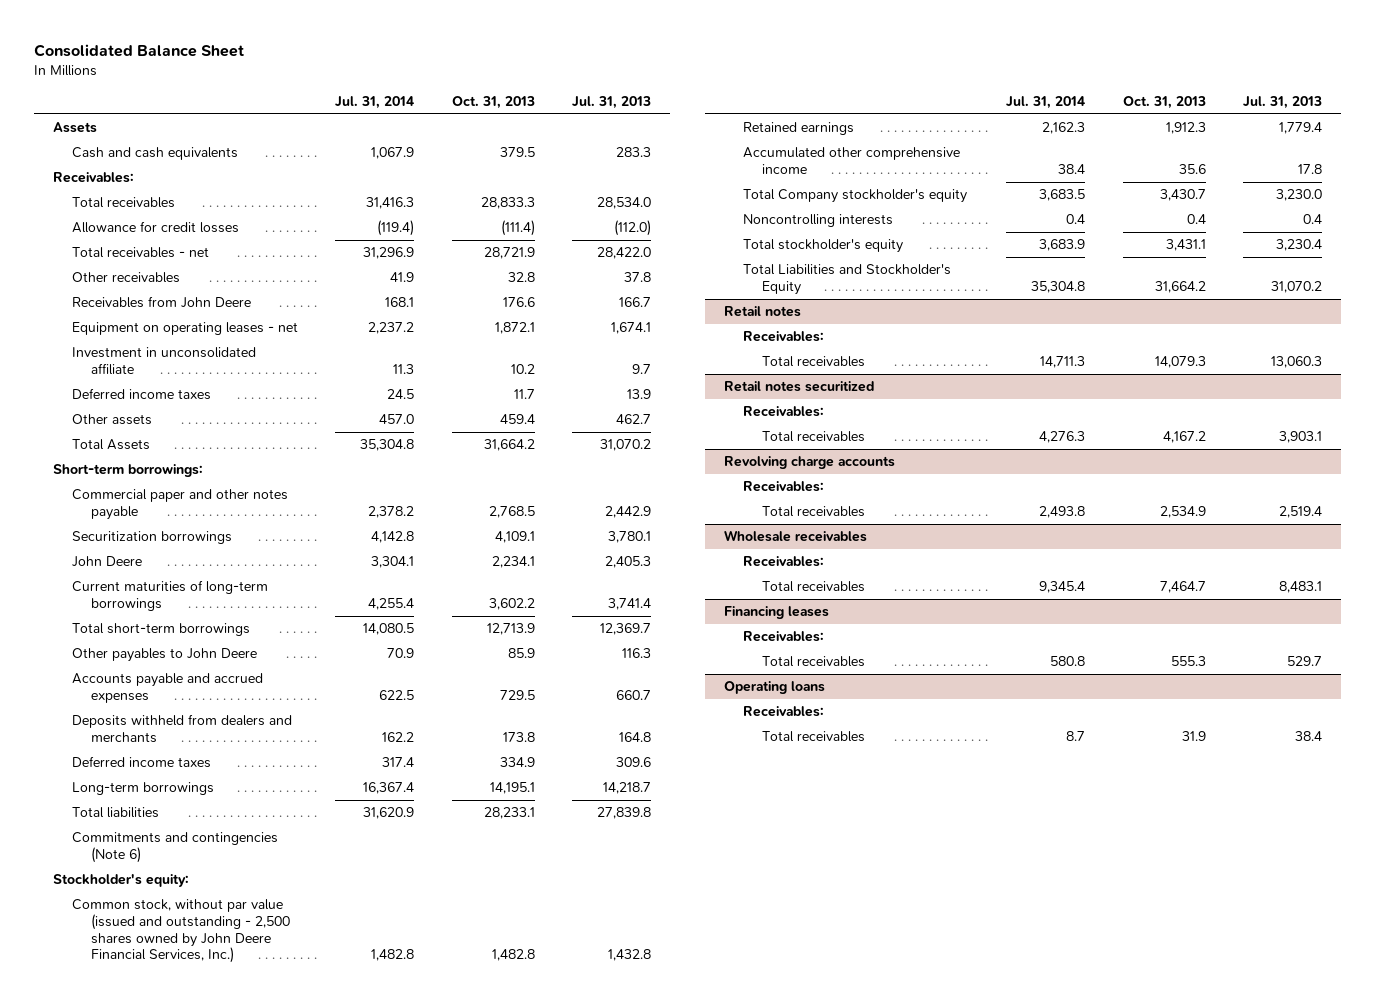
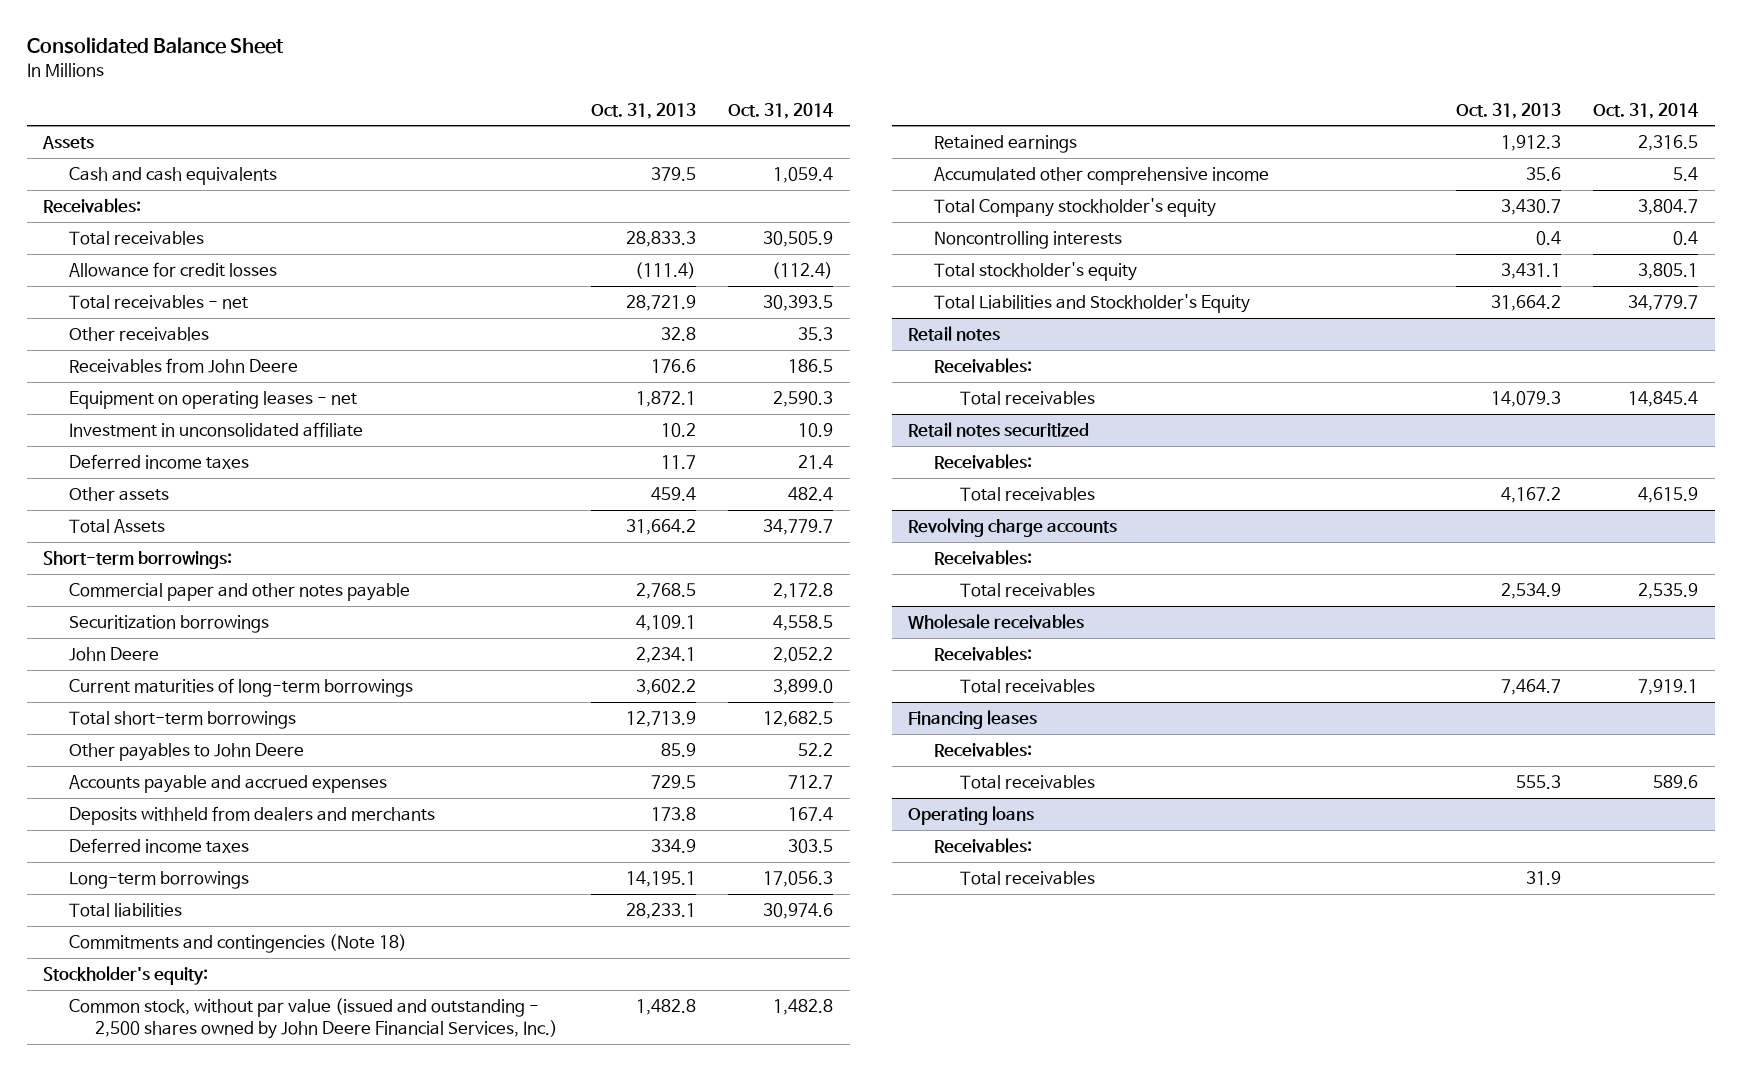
[335,96,415,110] Jul. 31, 2014 -> none
[572,96,652,110] Jul. 31, 2013 -> none
none -> [728,102,834,119] Oct. 31, 2014
[71,832,278,863] Commitments and contingencies (Note 6) -> [69,934,408,954] Commitments and contingencies (Note 18)

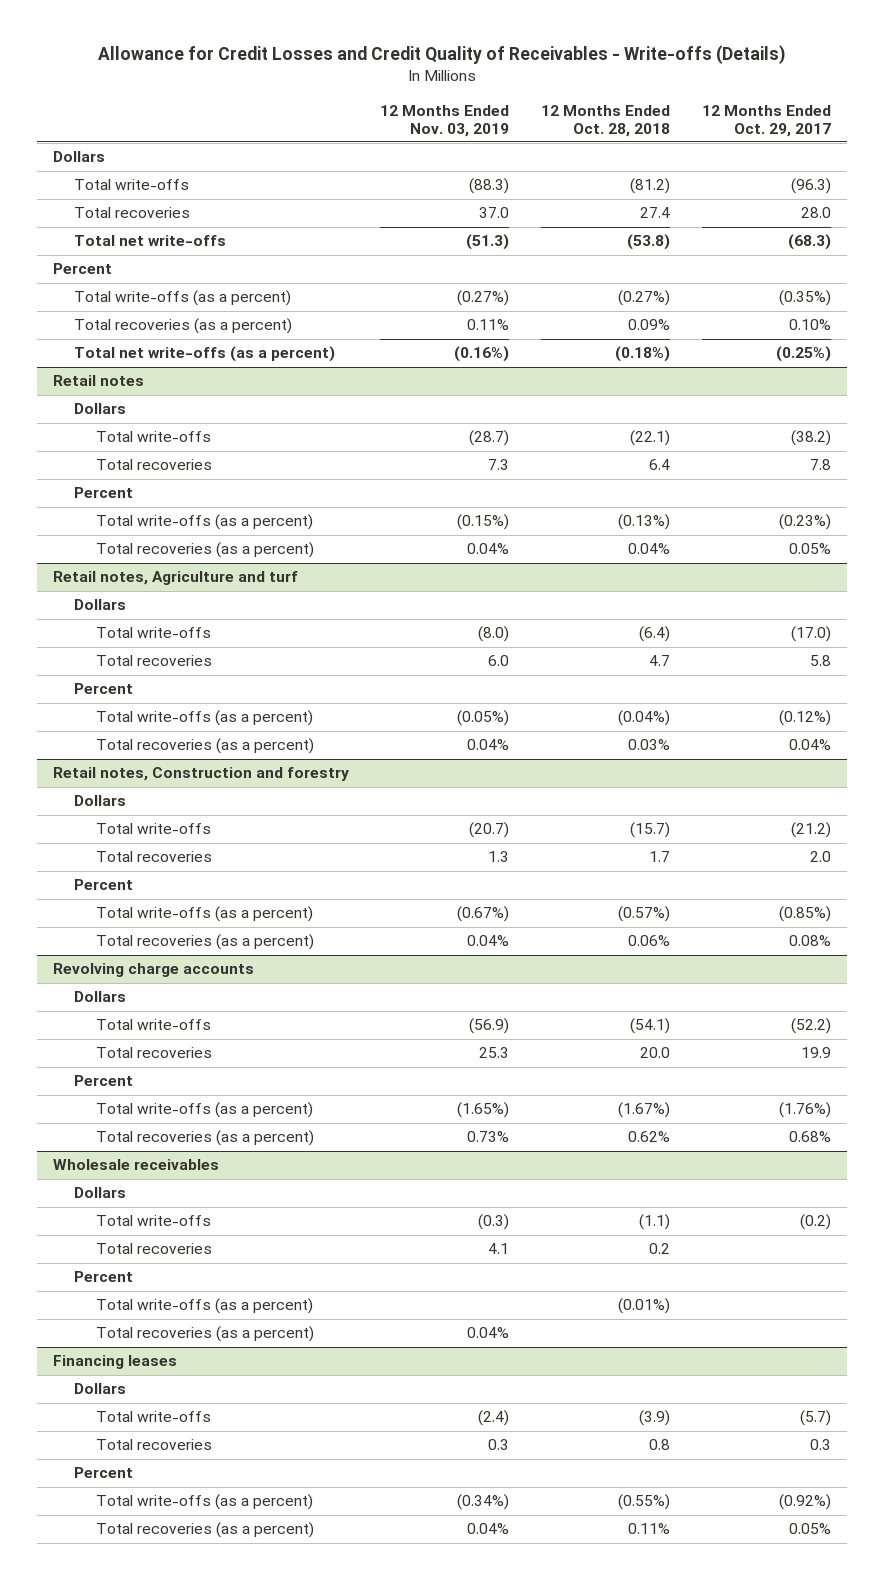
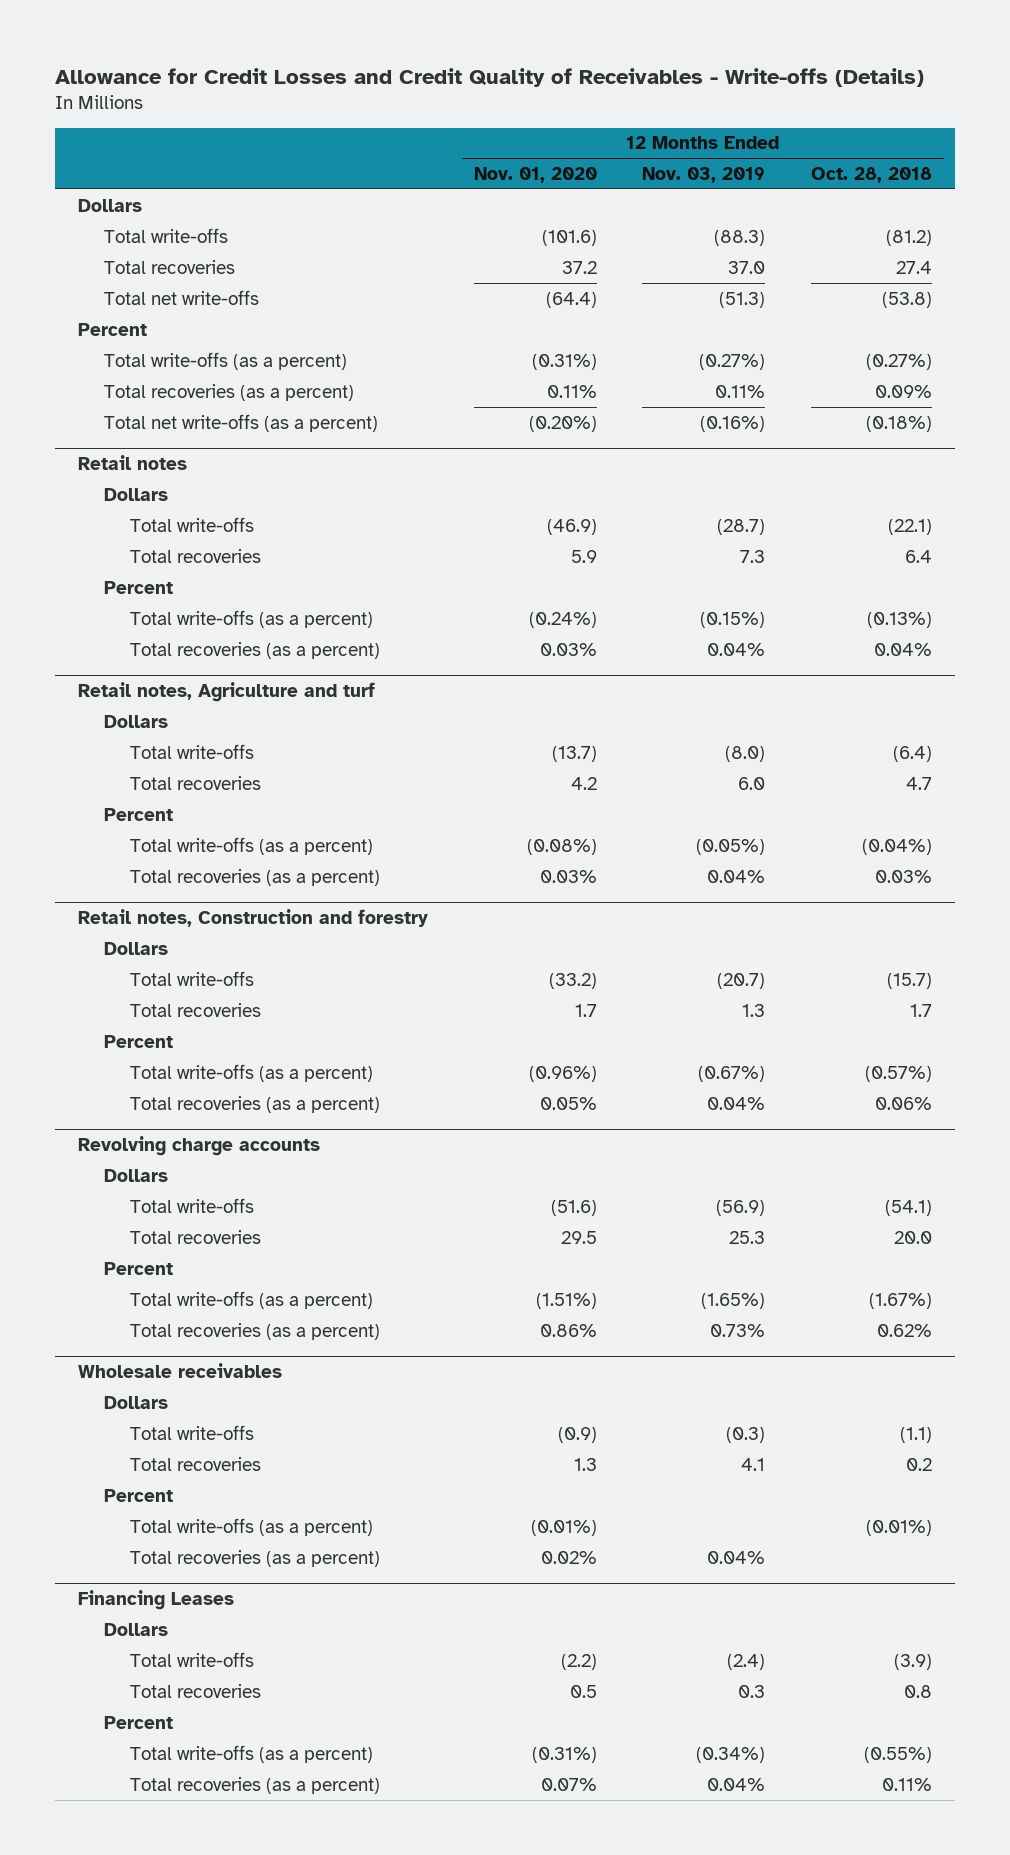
[701,104,831,137] 12 Months Ended Oct. 29, 2017 -> none
none -> [473,166,597,183] Nov. 01, 2020
[52,1355,177,1370] Financing leases -> [77,1590,234,1611] Financing Leases

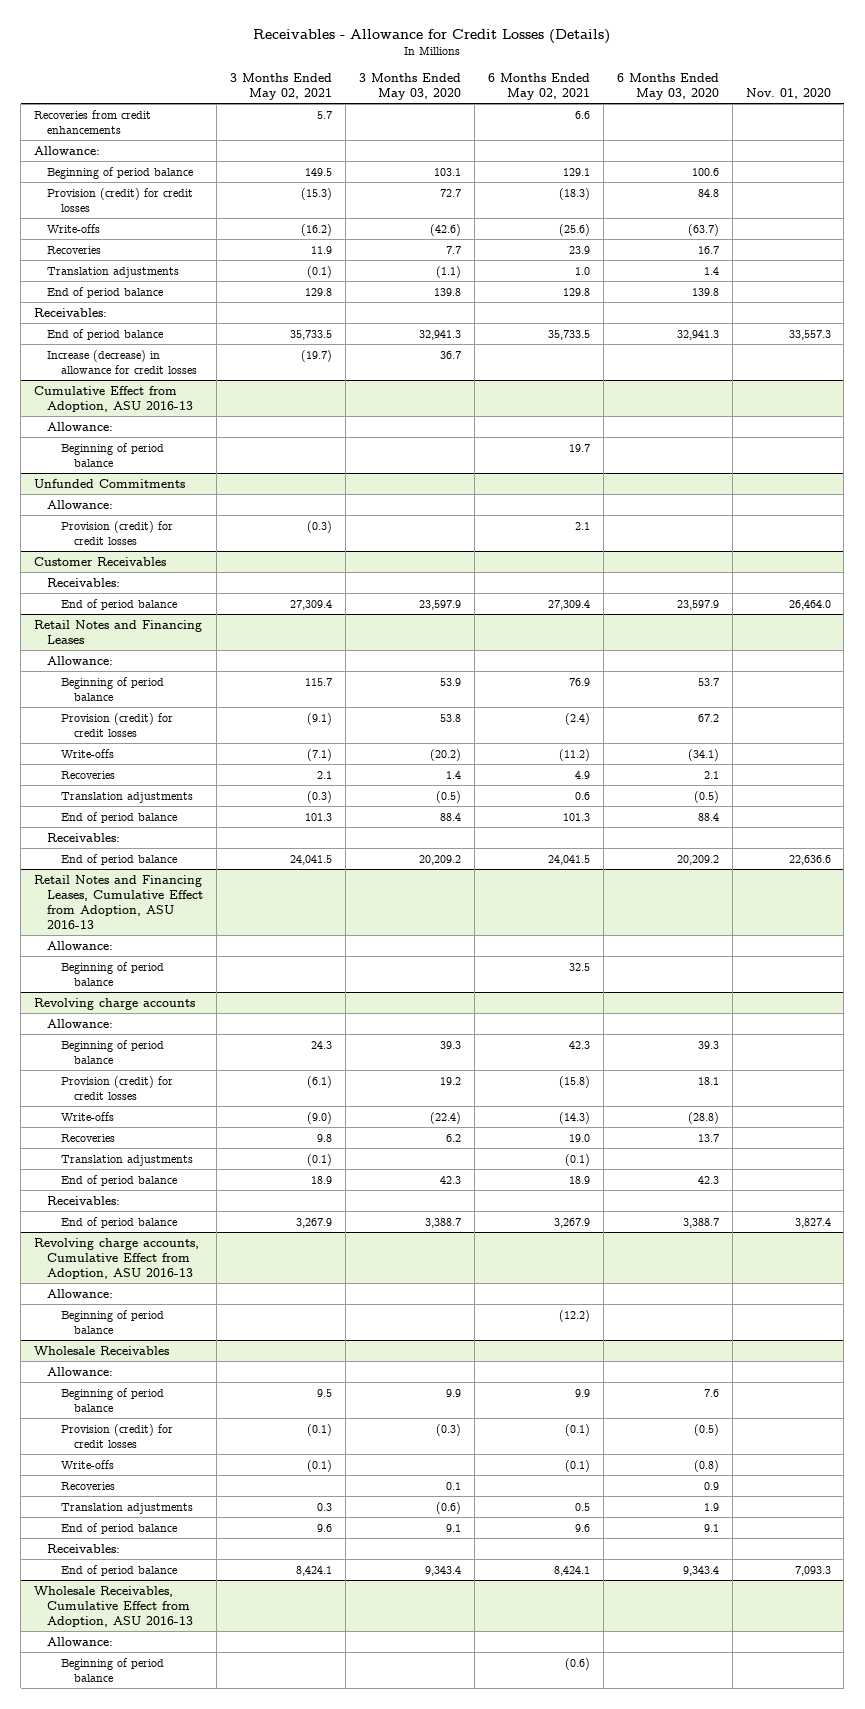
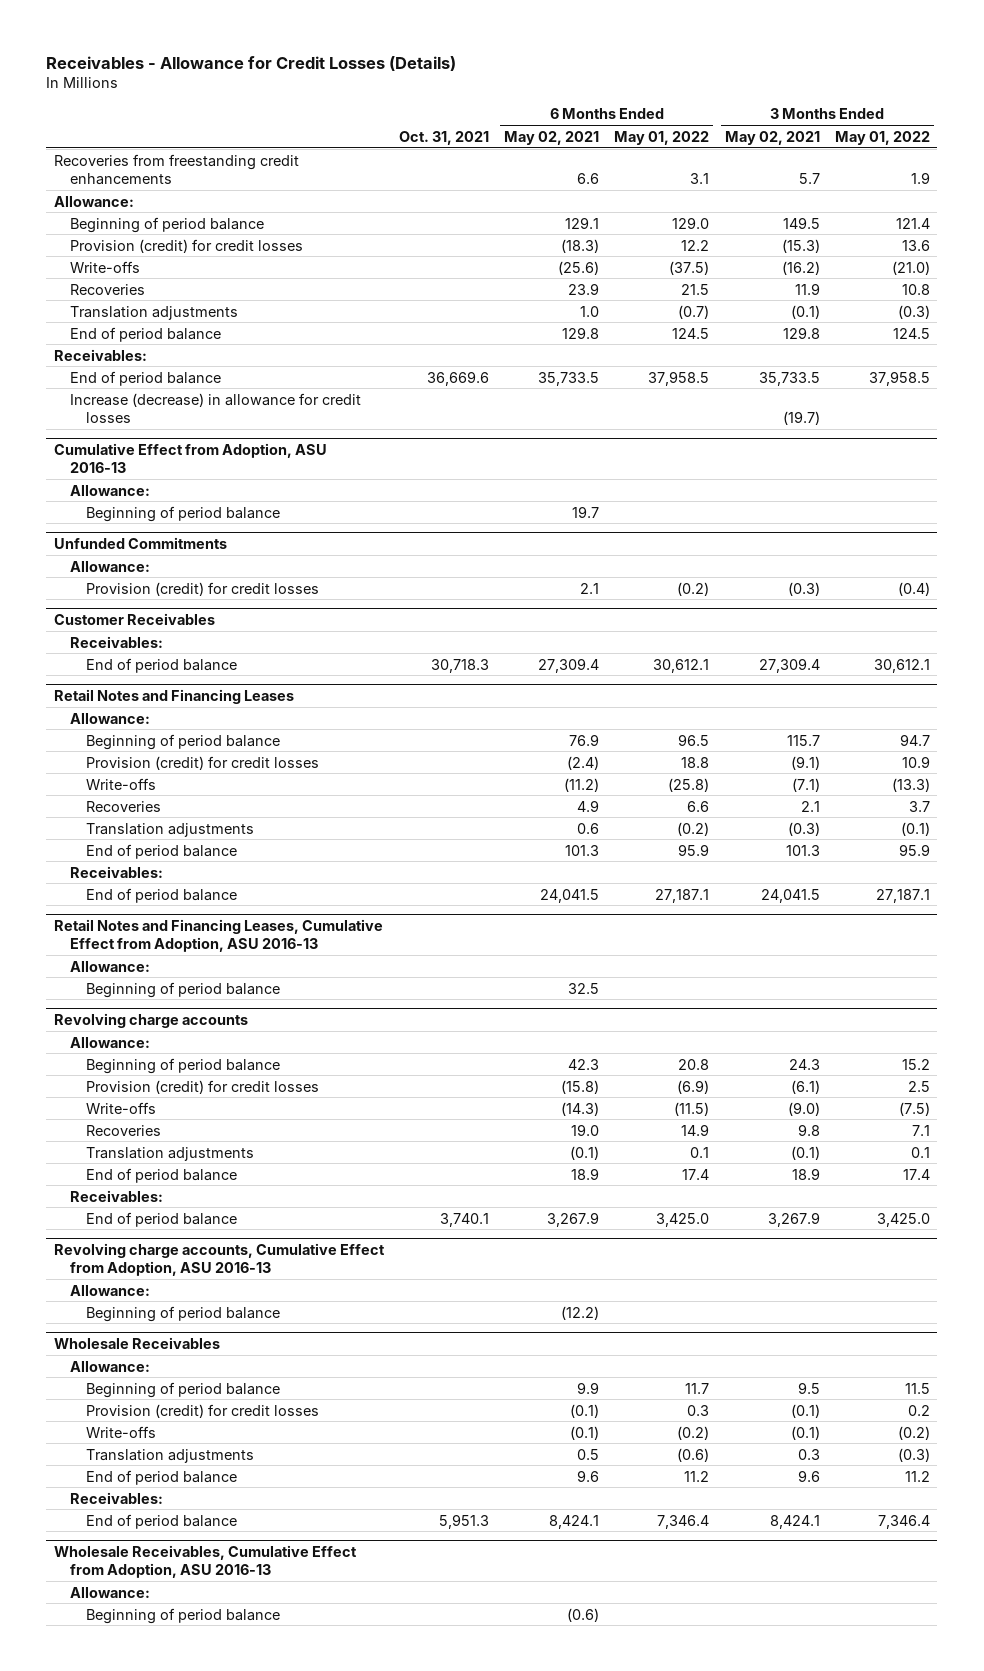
[359,72,462,100] 3 Months Ended May 03, 2020 -> none
[616,72,719,100] 6 Months Ended May 03, 2020 -> none
[745,87,831,99] Nov. 01, 2020 -> none
none -> [399,130,490,145] Oct. 31, 2021
none -> [614,130,710,145] May 01, 2022
none -> [834,130,930,145] May 01, 2022
[34,109,152,134] Recoveries from credit enhancements -> [53,153,299,185] Recoveries from freestanding credit enhancements
[60,1481,115,1490] Recoveries -> none

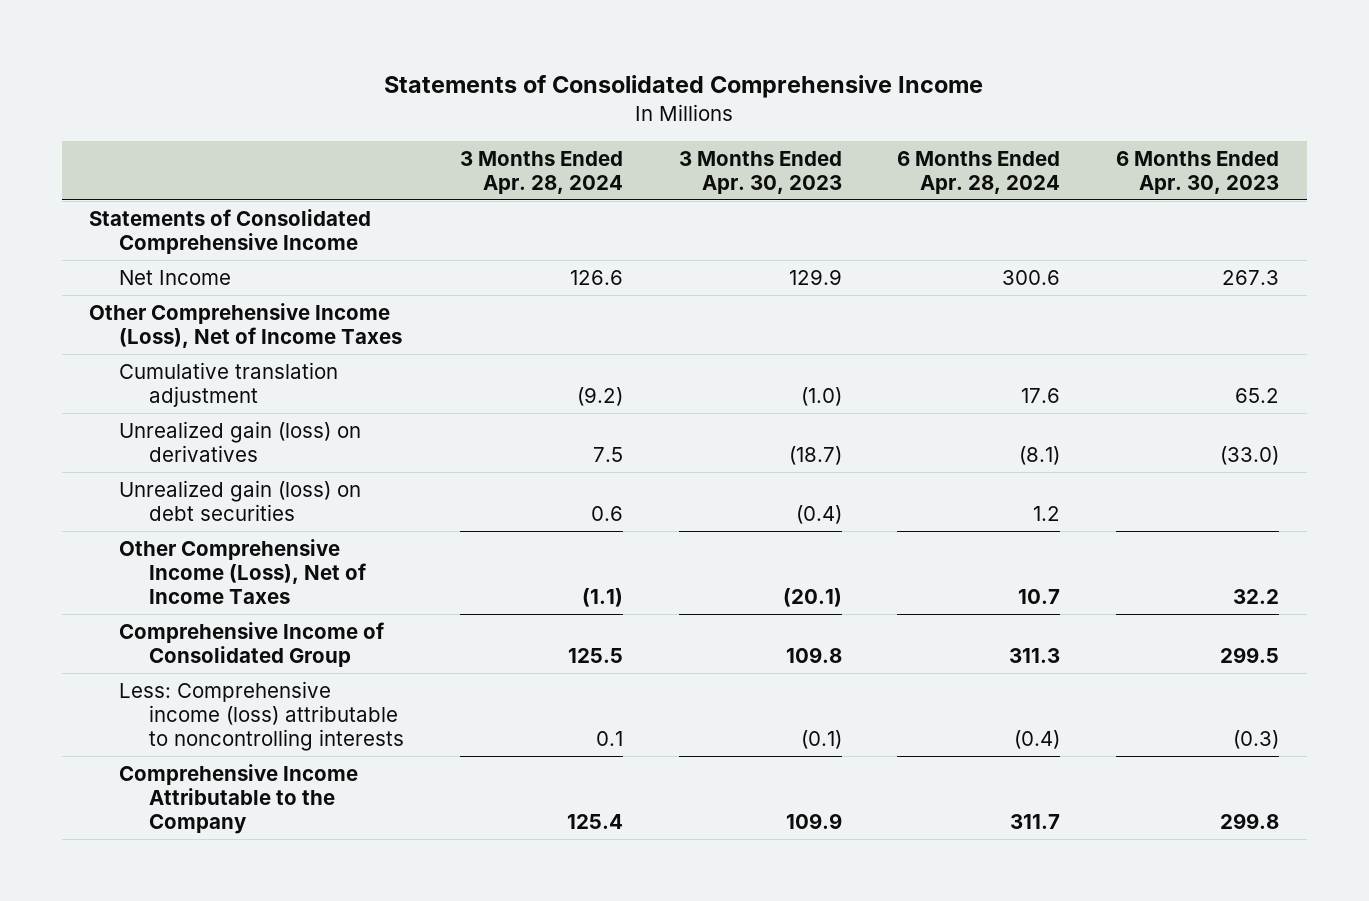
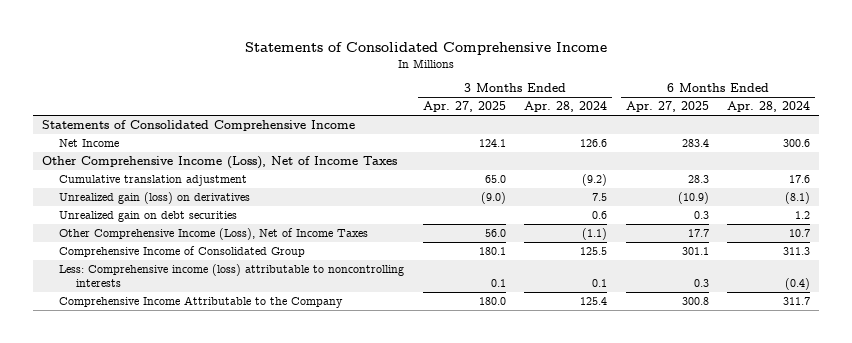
[678,151,842,194] 3 Months Ended Apr. 30, 2023 -> none
[1116,151,1280,194] 6 Months Ended Apr. 30, 2023 -> none
none -> [422,101,506,113] Apr. 27, 2025
none -> [625,101,709,113] Apr. 27, 2025
[119,479,362,521] Unrealized gain (loss) on debt securities -> [59,211,238,223] Unrealized gain on debt securities

